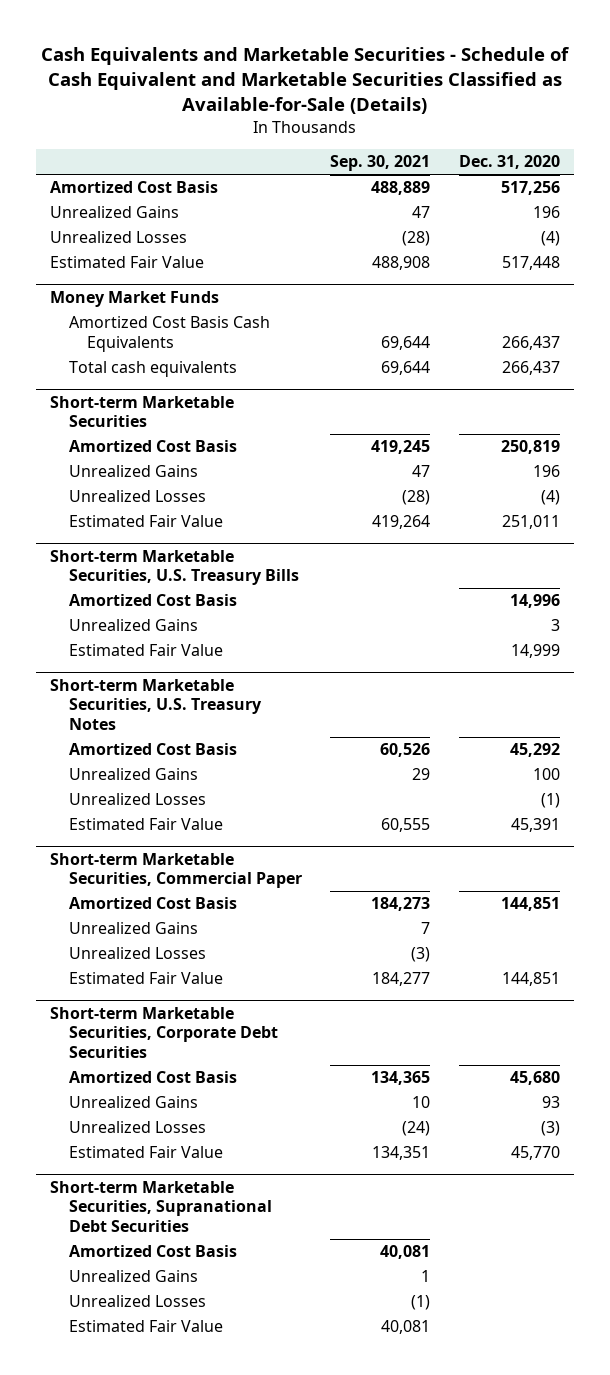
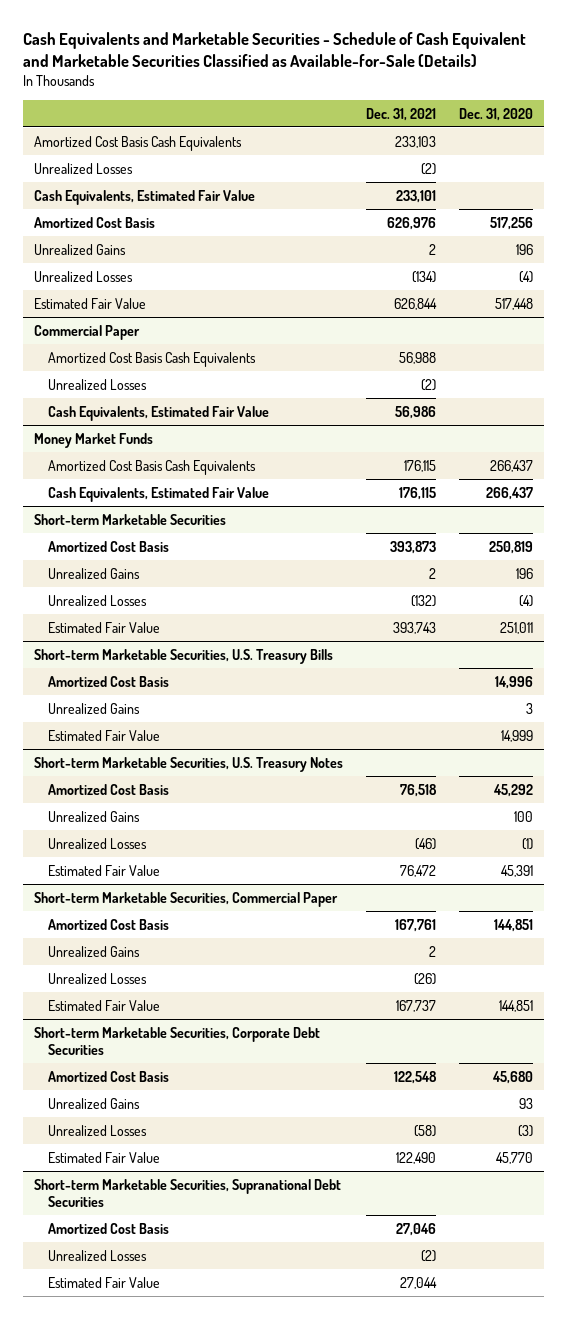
[330,155,431,172] Sep. 30, 2021 -> none
none -> [365,107,436,121] Dec. 31, 2021
none -> [34,135,243,151] Amortized Cost Basis Cash Equivalents
none -> [34,162,134,174] Unrealized Losses
none -> [34,189,256,205] Cash Equivalents, Estimated Fair Value
none -> [34,324,141,340] Commercial Paper
none -> [47,351,256,367] Amortized Cost Basis Cash Equivalents
none -> [47,378,147,390] Unrealized Losses
none -> [47,405,269,421] Cash Equivalents, Estimated Fair Value
[68,361,237,378] Total cash equivalents -> [47,486,269,502] Cash Equivalents, Estimated Fair Value
[68,1270,198,1283] Unrealized Gains -> none

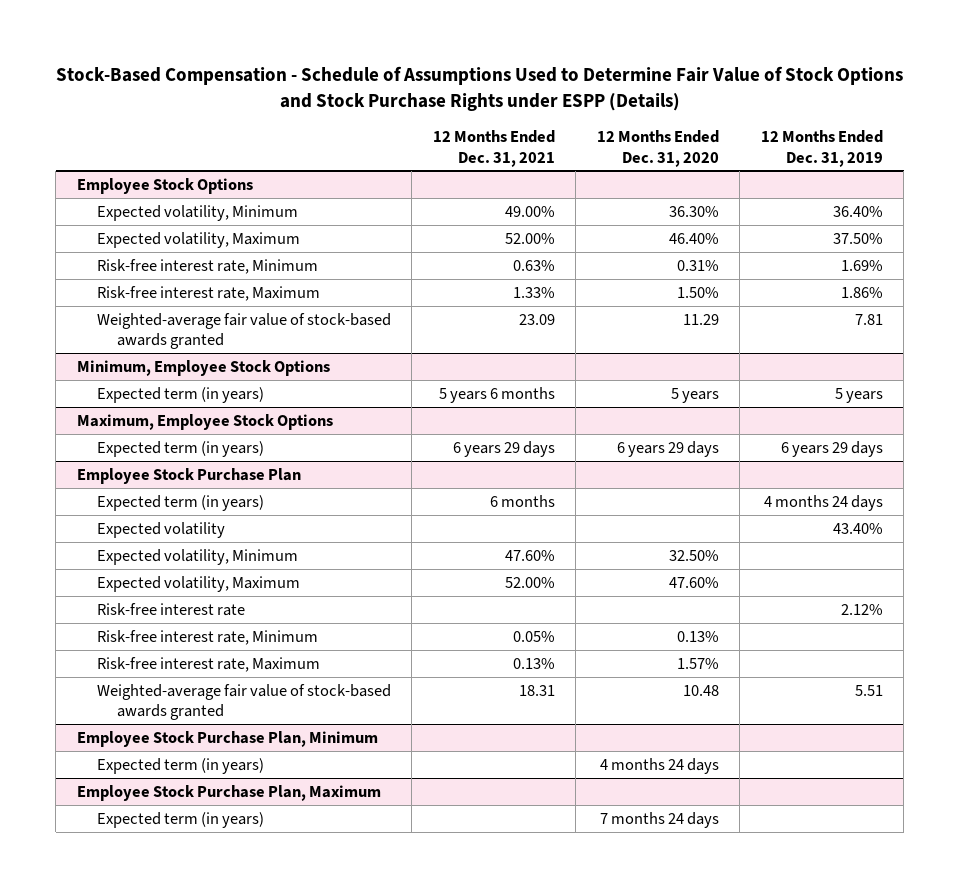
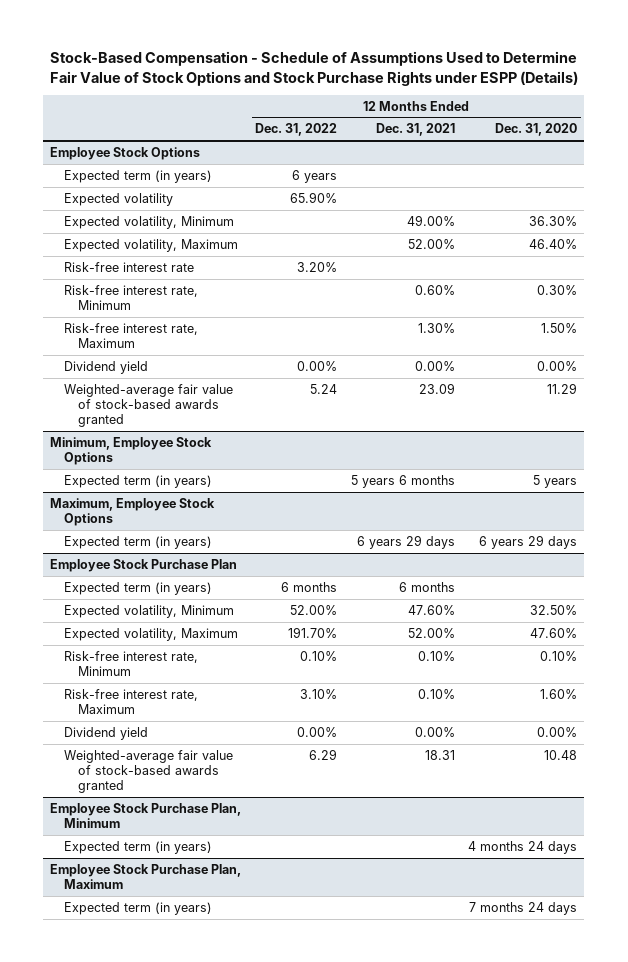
[760,130,883,167] 12 Months Ended Dec. 31, 2019 -> none
none -> [254,123,337,137] Dec. 31, 2022
none -> [64,169,213,183] Expected term (in years)
none -> [64,192,174,206] Expected volatility
none -> [64,261,195,272] Risk-free interest rate
[512,259,555,271] 0.63% -> [414,284,455,295] 0.60%
[676,259,719,271] 0.31% -> [537,284,578,295] 0.30%
[512,286,555,298] 1.33% -> [417,322,455,333] 1.30%
none -> [64,360,149,374] Dividend yield
[97,521,226,538] Expected volatility -> none
[97,602,246,616] Risk-free interest rate -> none
[512,630,555,642] 0.05% -> [417,650,455,661] 0.10%
[676,630,719,642] 0.13% -> [540,650,578,661] 0.10%
[512,657,555,669] 0.13% -> [417,688,455,699] 0.10%
[676,657,719,669] 1.57% -> [540,688,578,699] 1.60%
none -> [64,726,149,740] Dividend yield

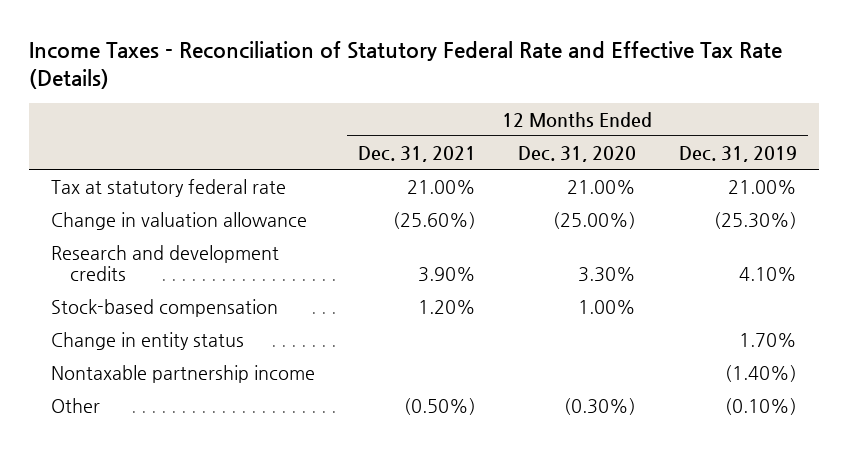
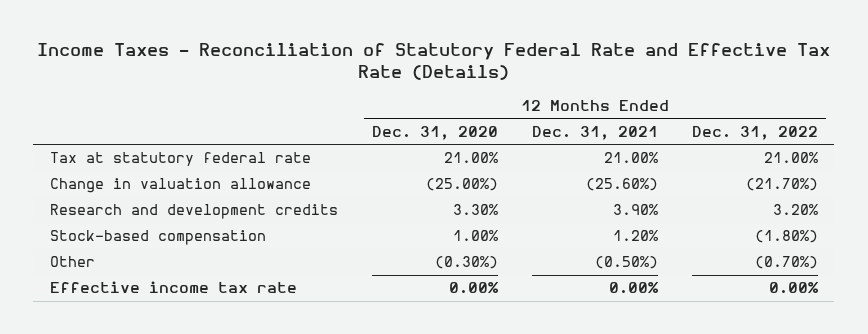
[679,145,798,162] Dec. 31, 2019 -> none
none -> [691,125,818,140] Dec. 31, 2022
[50,331,244,350] Change in entity status -> none
[50,364,315,383] Nontaxable partnership income -> none
none -> [50,281,298,294] Effective income tax rate

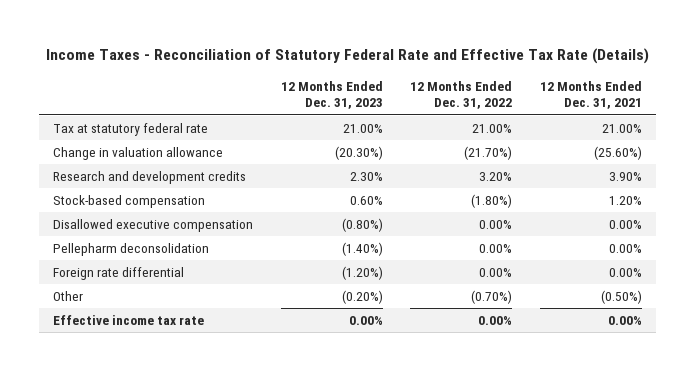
[372,125,499,140] Dec. 31, 2020 -> none
none -> [280,80,383,110] 12 Months Ended Dec. 31, 2023
none -> [52,219,253,233] Disallowed executive compensation
none -> [52,243,209,257] Pellepharm deconsolidation
none -> [52,267,184,281] Foreign rate differential

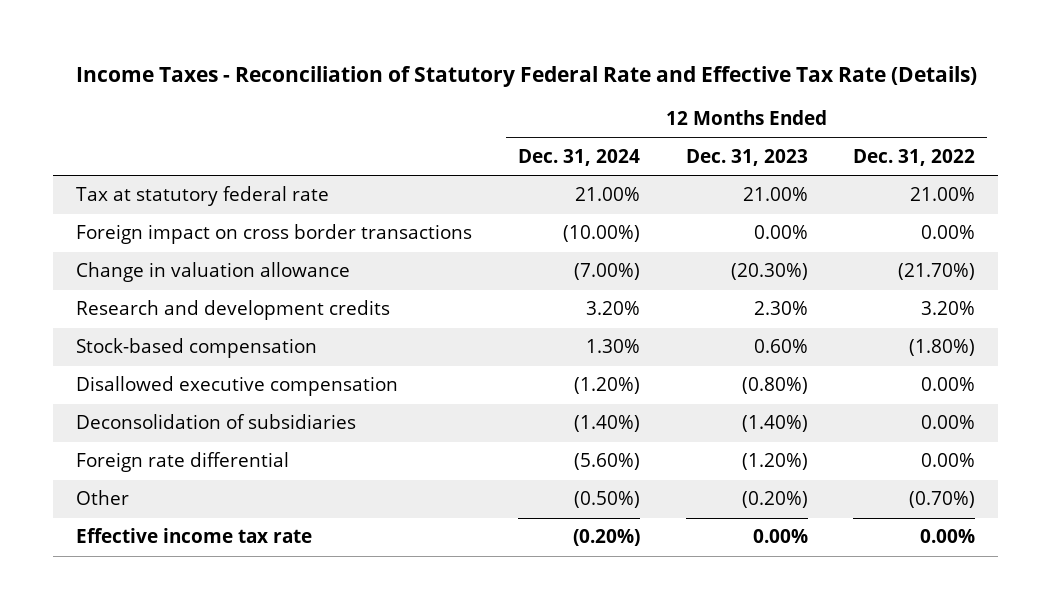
[540,80,643,110] 12 Months Ended Dec. 31, 2021 -> none
none -> [517,149,640,167] Dec. 31, 2024
none -> [76,224,473,245] Foreign impact on cross border transactions
[52,243,209,257] Pellepharm deconsolidation -> [76,414,357,430] Deconsolidation of subsidiaries

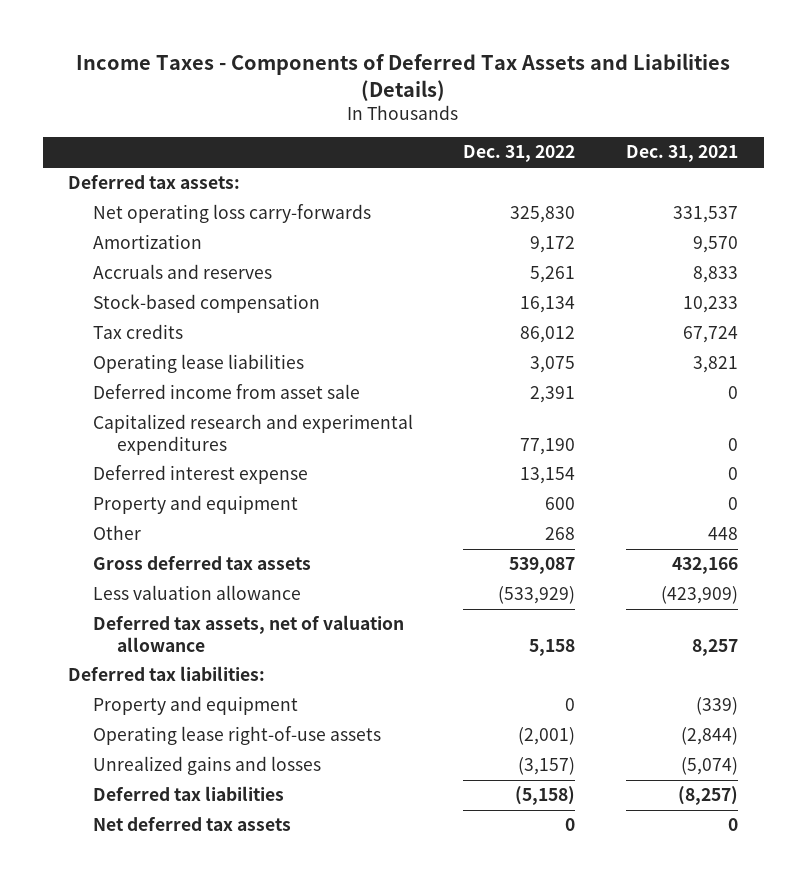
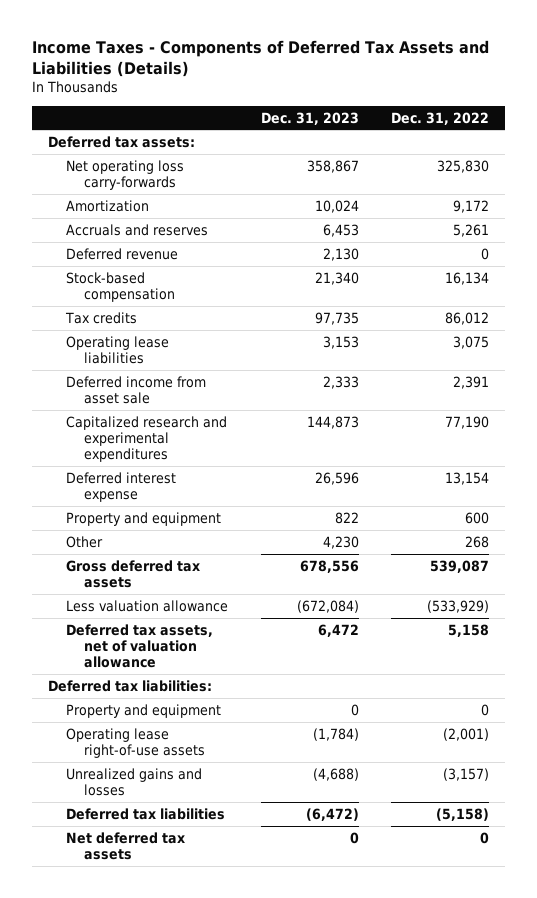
[626,145,739,163] Dec. 31, 2021 -> none
none -> [260,111,359,125] Dec. 31, 2023
none -> [65,247,178,260] Deferred revenue

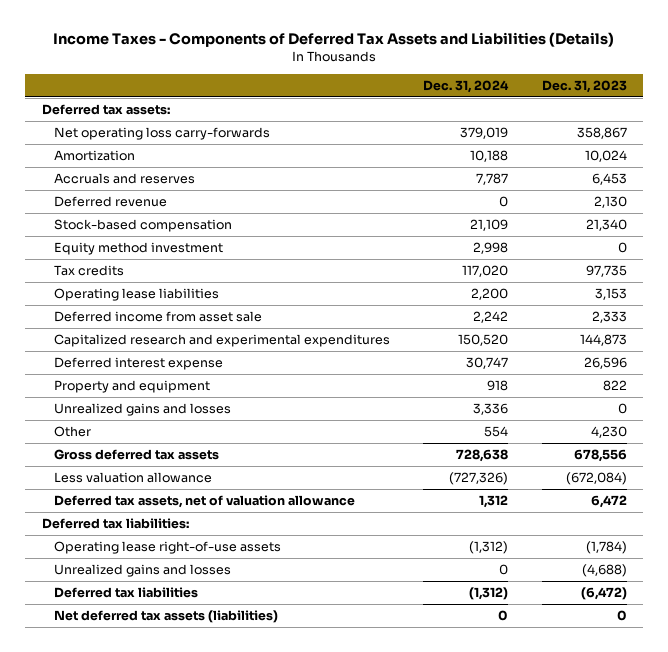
[391,111,490,125] Dec. 31, 2022 -> none
none -> [423,79,510,93] Dec. 31, 2024
none -> [54,242,224,256] Equity method investment
none -> [54,403,232,417] Unrealized gains and losses
[65,703,221,718] Property and equipment -> none
[65,831,185,860] Net deferred tax assets -> [54,610,279,624] Net deferred tax assets (liabilities)

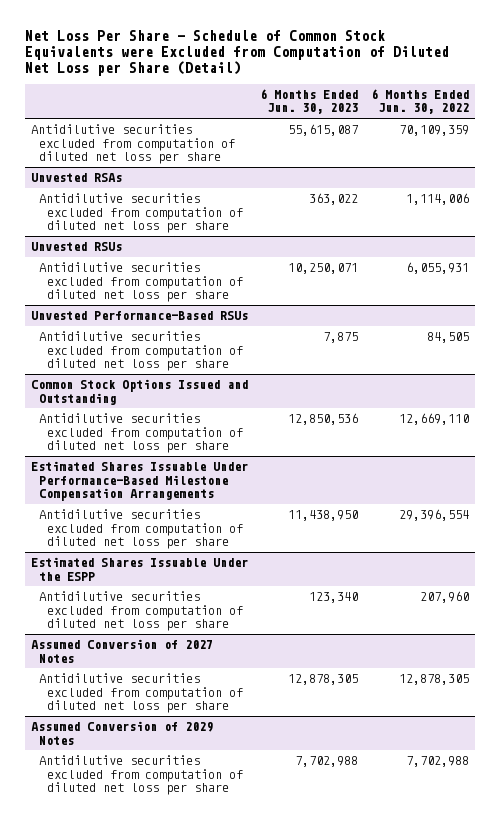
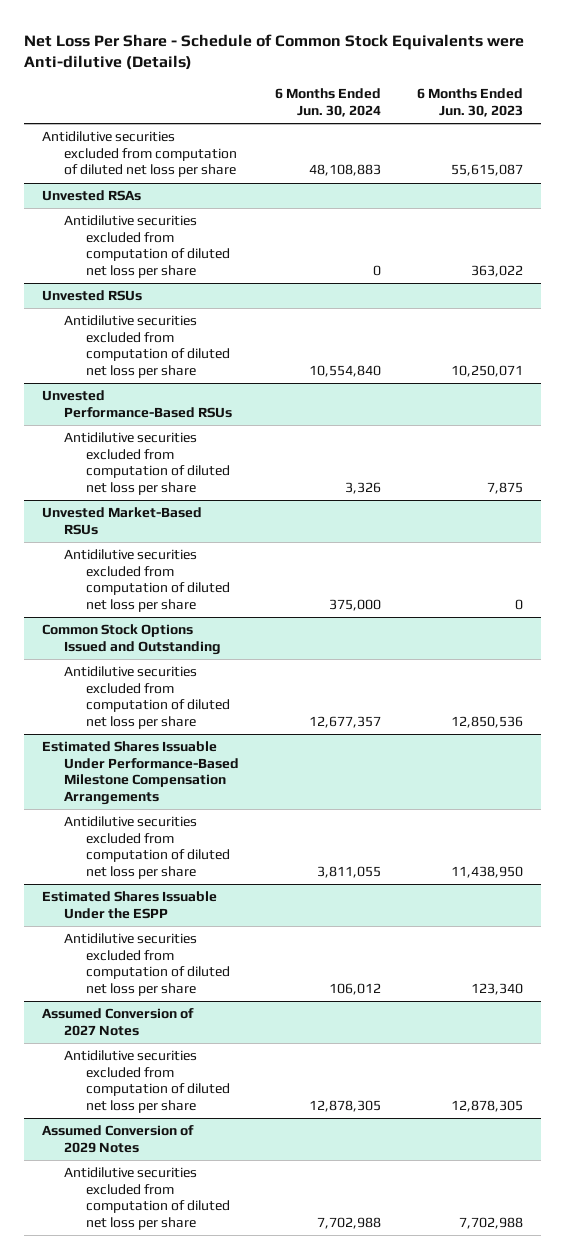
[24,29,449,77] Net Loss Per Share - Schedule of Common Stock Equivalents were Excluded from Computation of Diluted Net Loss per Share (Detail) -> [24,33,525,71] Net Loss Per Share - Schedule of Common Stock Equivalents were Anti-dilutive (Details)
[370,89,469,115] 6 Months Ended Jun. 30, 2022 -> none
none -> [275,88,382,118] 6 Months Ended Jun. 30, 2024
none -> [42,507,203,535] Unvested Market-Based RSUs
none -> [64,549,231,612] Antidilutive securities excluded from computation of diluted net loss per share

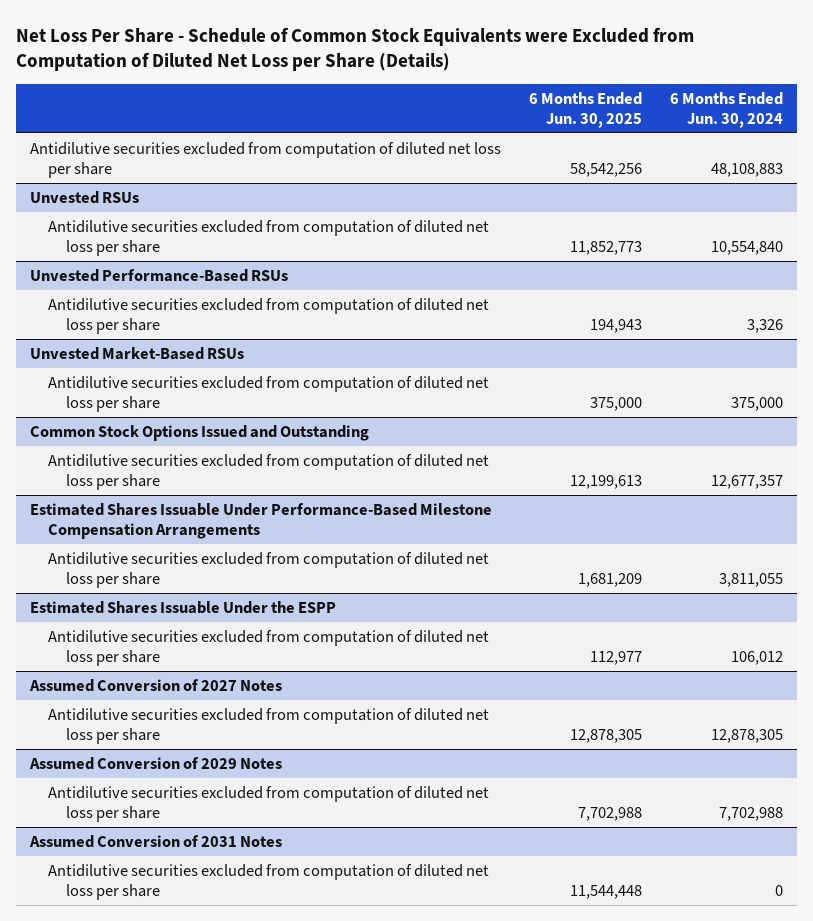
[24,33,525,71] Net Loss Per Share - Schedule of Common Stock Equivalents were Anti-dilutive (Details) -> [15,26,694,72] Net Loss Per Share - Schedule of Common Stock Equivalents were Excluded from Computation of Diluted Net Loss per Share (Details)
[416,88,523,118] 6 Months Ended Jun. 30, 2023 -> none
none -> [529,91,643,128] 6 Months Ended Jun. 30, 2025
[42,190,142,202] Unvested RSAs -> none
[64,215,231,278] Antidilutive securities excluded from computation of diluted net loss per share -> none
none -> [28,834,282,848] Assumed Conversion of 2031 Notes
none -> [47,863,489,901] Antidilutive securities excluded from computation of diluted net loss per share

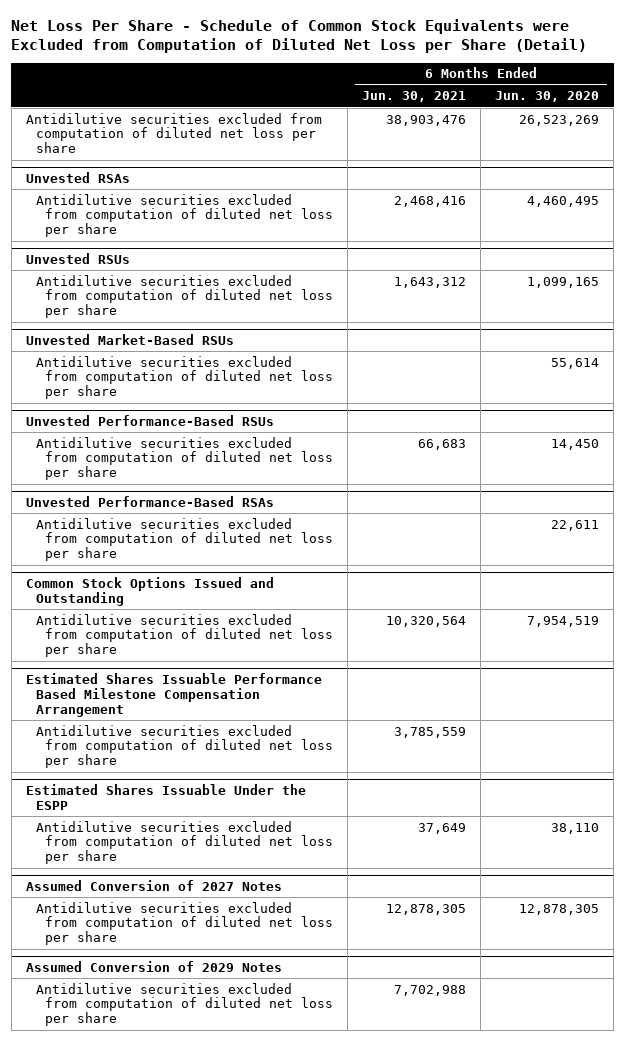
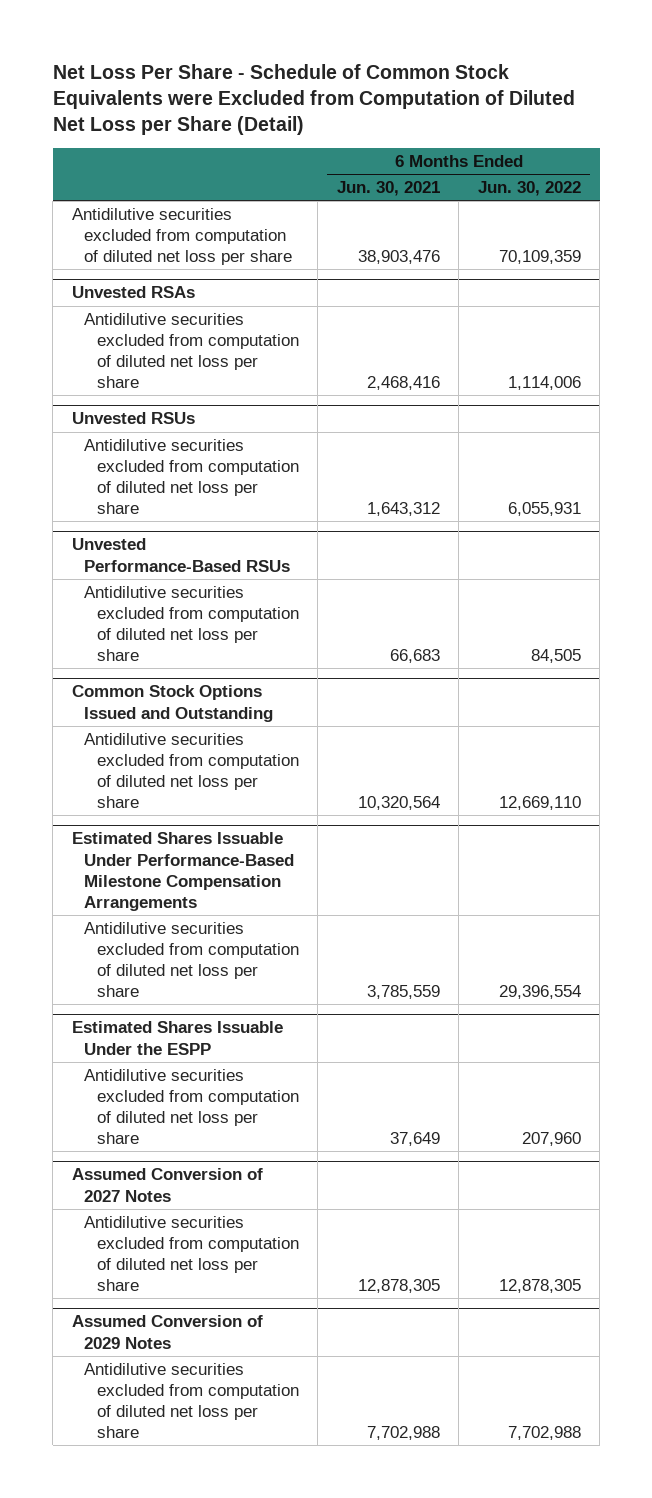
[495,91,600,103] Jun. 30, 2020 -> none
none -> [477,181,581,197] Jun. 30, 2022
[25,333,234,345] Unvested Market-Based RSUs -> none
[35,355,334,400] Antidilutive securities excluded from computation of diluted net loss per share -> none
[25,495,274,507] Unvested Performance-Based RSAs -> none
[35,517,334,562] Antidilutive securities excluded from computation of diluted net loss per share -> none
[25,672,322,717] Estimated Shares Issuable Performance Based Milestone Compensation Arrangement -> [71,832,295,911] Estimated Shares Issuable Under Performance-Based Milestone Compensation Arrangements

